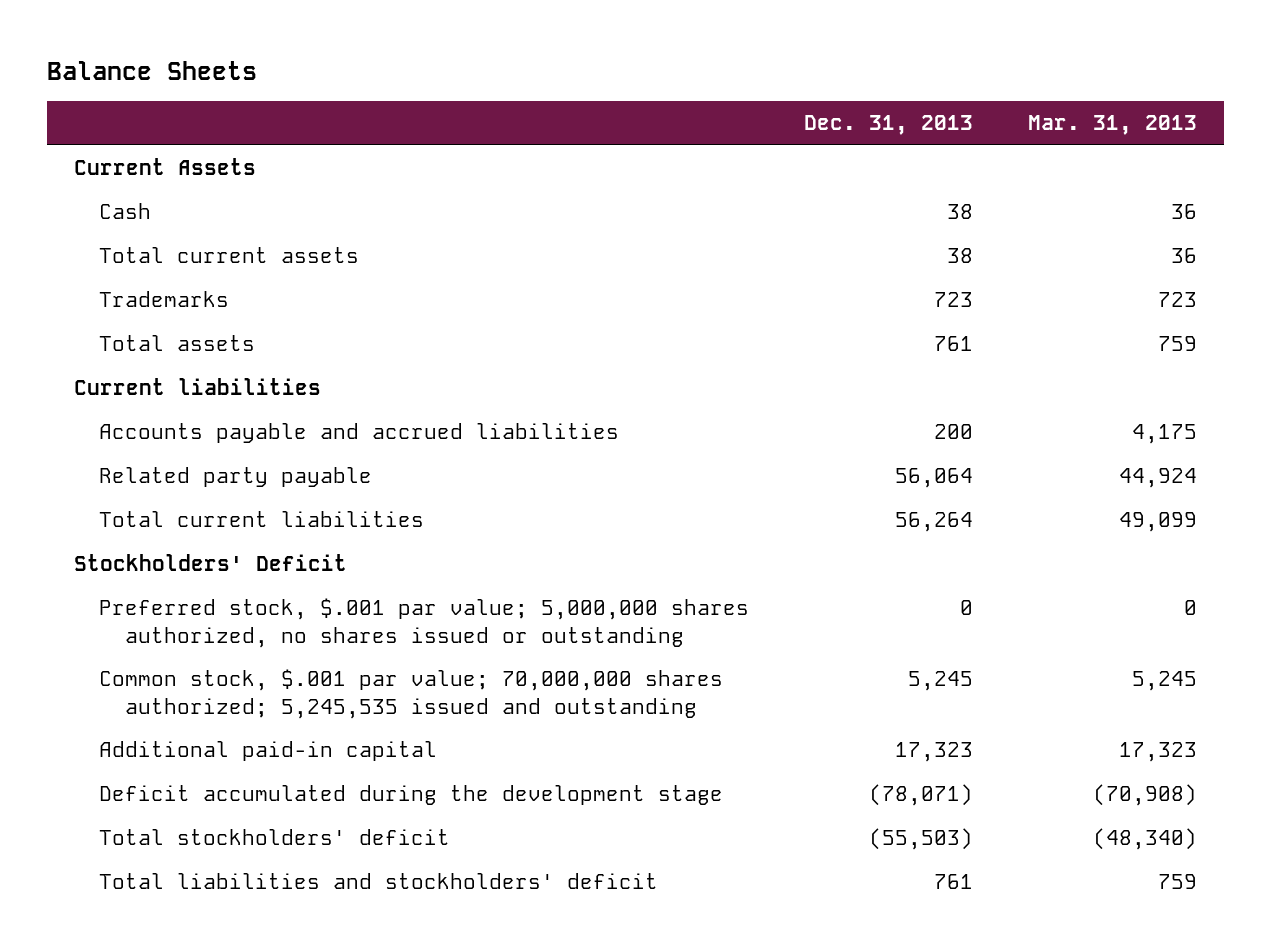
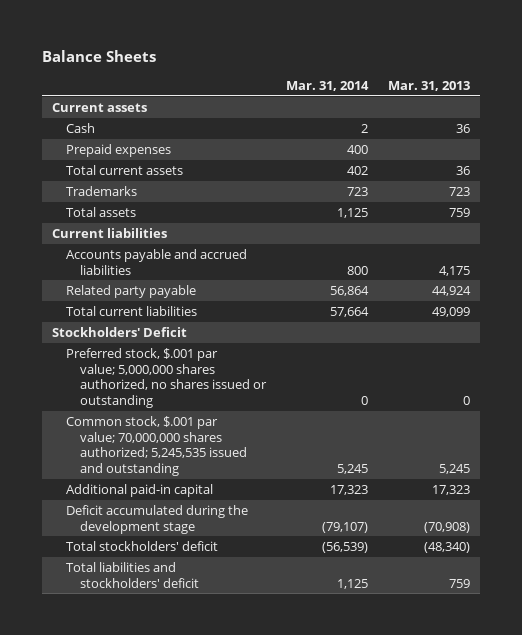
[804,115,974,136] Dec. 31, 2013 -> none
none -> [285,80,369,91] Mar. 31, 2014
[74,158,257,176] Current Assets -> [52,102,148,112] Current assets
none -> [66,143,172,157] Prepaid expenses

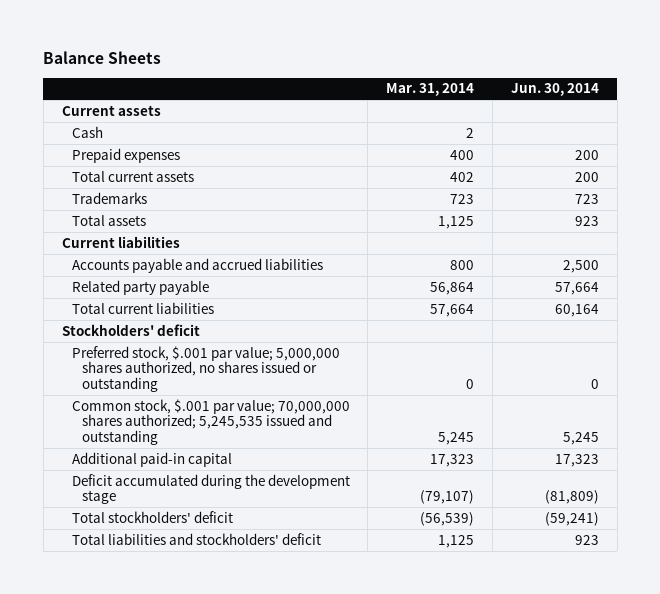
[387,80,470,91] Mar. 31, 2013 -> none
none -> [510,83,599,97] Jun. 30, 2014
[52,326,188,337] Stockholders' Deficit -> [61,323,200,336] Stockholders' deficit

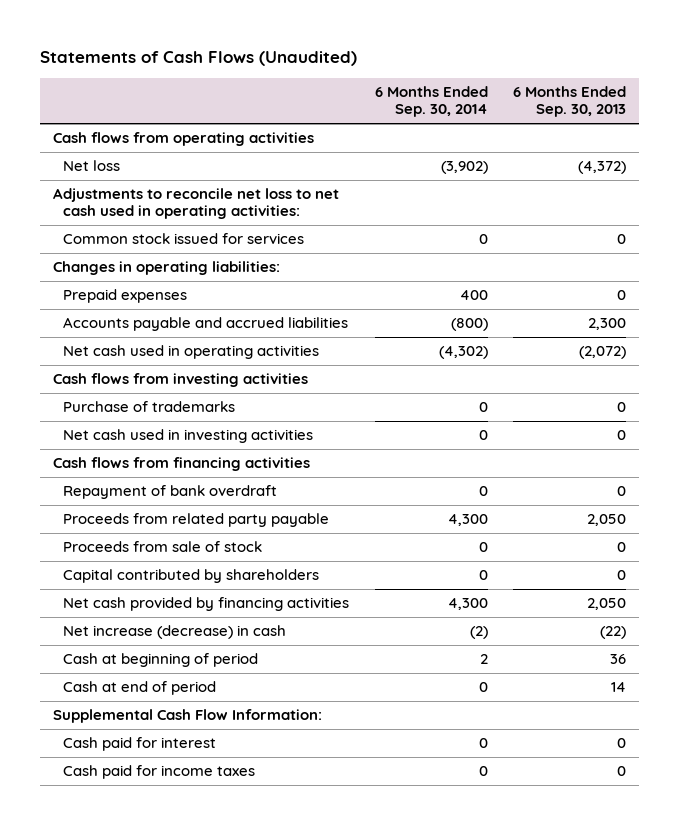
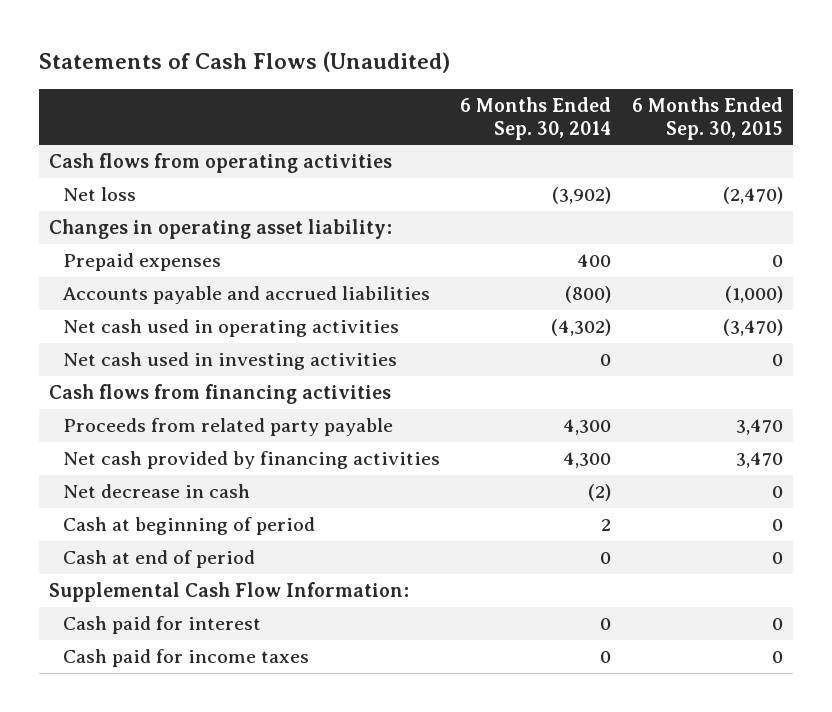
[512,86,626,118] 6 Months Ended Sep. 30, 2013 -> none
none -> [631,96,783,140] 6 Months Ended Sep. 30, 2015
[52,188,339,220] Adjustments to reconcile net loss to net cash used in operating activities: -> none
[63,233,305,245] Common stock issued for services -> none
[52,261,280,276] Changes in operating liabilities: -> [49,219,393,240] Changes in operating asset liability:
[52,373,308,388] Cash flows from investing activities -> none
[63,401,236,413] Purchase of trademarks -> none
[63,485,278,500] Repayment of bank overdraft -> none
[63,541,263,553] Proceeds from sale of stock -> none
[63,569,320,584] Capital contributed by shareholders -> none
[63,625,287,640] Net increase (decrease) in cash -> [62,484,250,499] Net decrease in cash

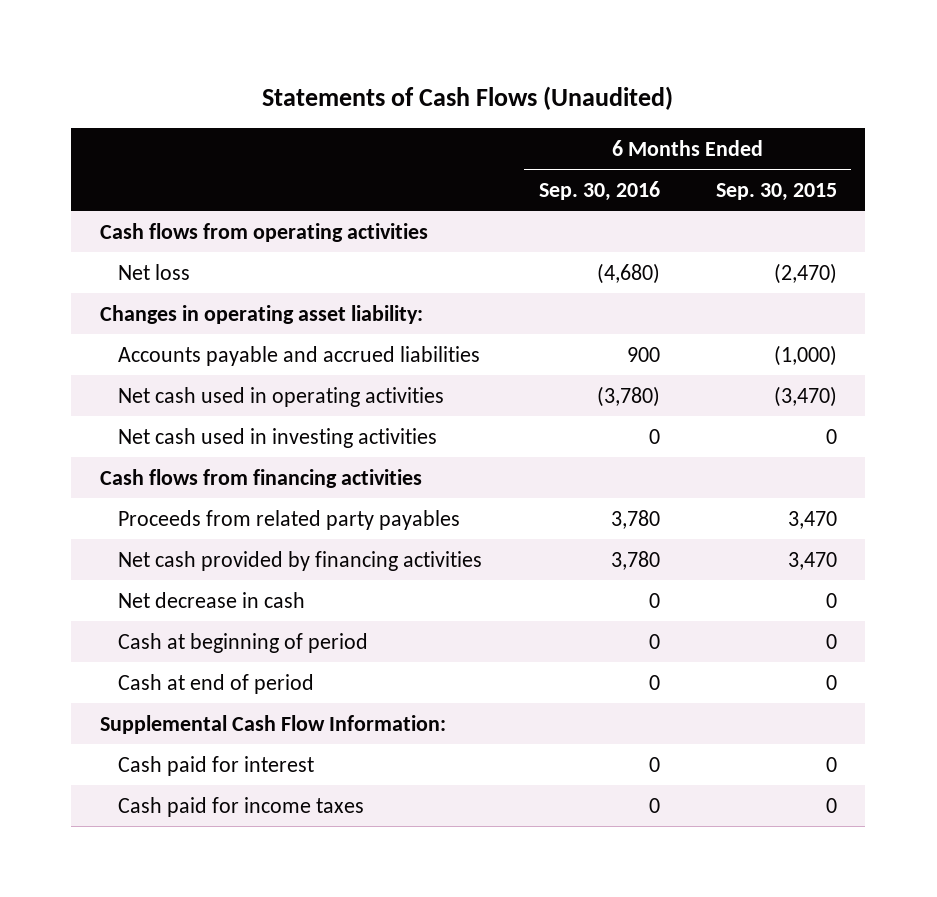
[460,96,612,140] 6 Months Ended Sep. 30, 2014 -> none
none -> [538,180,660,201] Sep. 30, 2016
[62,253,221,272] Prepaid expenses -> none
[62,418,393,437] Proceeds from related party payable -> [117,509,460,530] Proceeds from related party payables

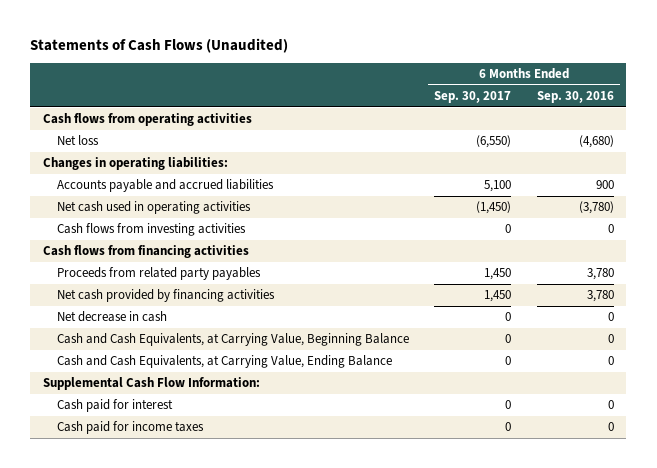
[716,182,838,201] Sep. 30, 2015 -> none
none -> [434,91,512,104] Sep. 30, 2017
[99,304,423,324] Changes in operating asset liability: -> [42,157,228,171] Changes in operating liabilities:
[117,427,437,448] Net cash used in investing activities -> [56,223,246,237] Cash flows from investing activities
[117,632,368,653] Cash at beginning of period -> [56,333,409,347] Cash and Cash Equivalents, at Carrying Value, Beginning Balance
[117,673,314,694] Cash at end of period -> [56,355,392,369] Cash and Cash Equivalents, at Carrying Value, Ending Balance

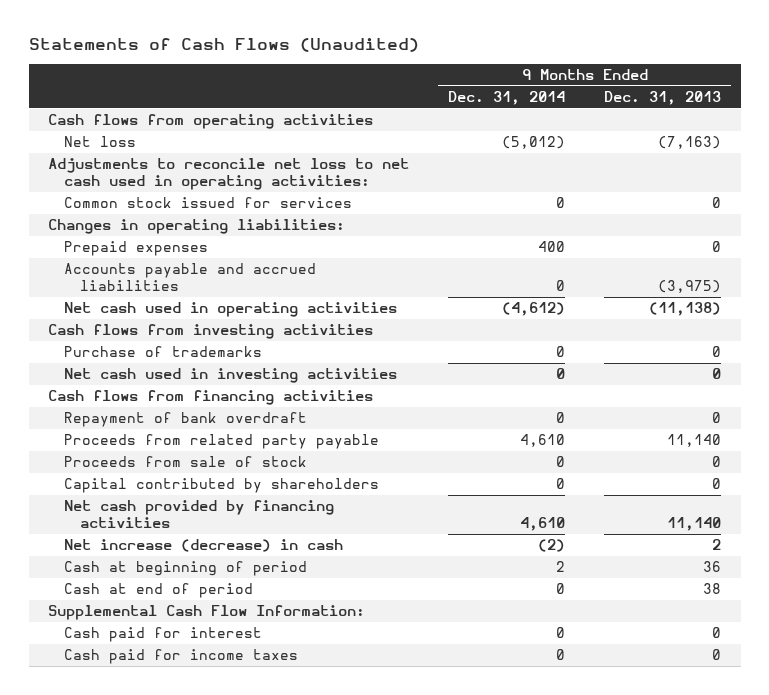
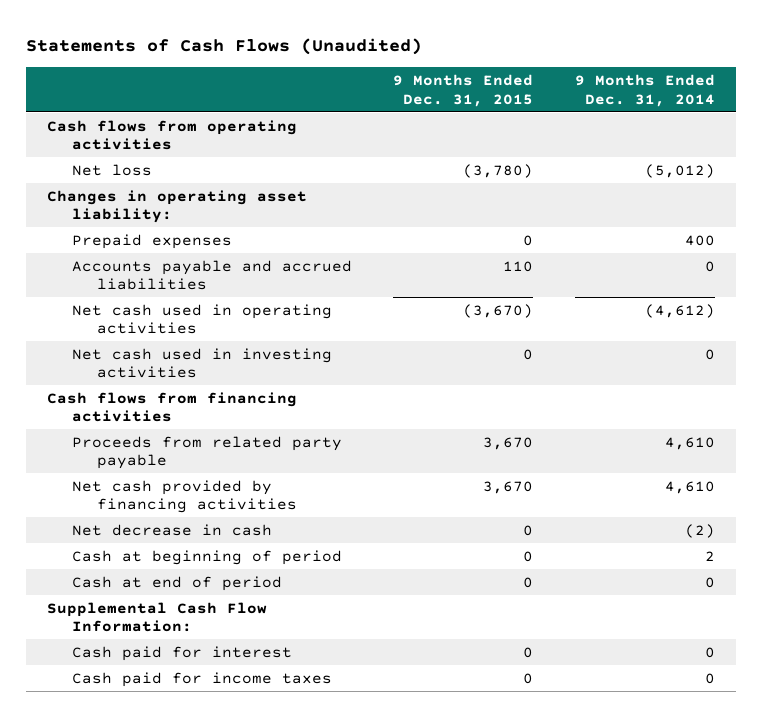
[604,90,722,105] Dec. 31, 2013 -> none
none -> [393,73,534,107] 9 Months Ended Dec. 31, 2015
[48,158,410,191] Adjustments to reconcile net loss to net cash used in operating activities: -> none
[64,197,353,209] Common stock issued for services -> none
[48,219,346,235] Changes in operating liabilities: -> [46,189,307,224] Changes in operating asset liability:
[48,324,374,340] Cash flows from investing activities -> none
[64,346,263,358] Purchase of trademarks -> none
[64,412,308,428] Repayment of bank overdraft -> none
[64,456,308,468] Proceeds from sale of stock -> none
[64,478,380,494] Capital contributed by shareholders -> none
[64,539,344,553] Net increase (decrease) in cash -> [71,523,272,536] Net decrease in cash

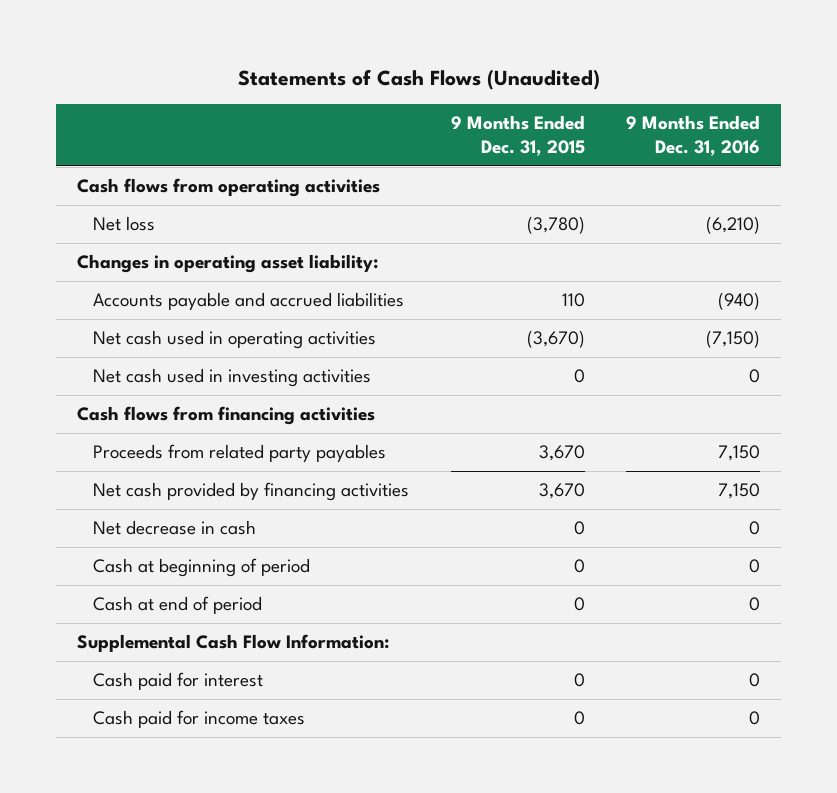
[575,73,716,107] 9 Months Ended Dec. 31, 2014 -> none
none -> [626,115,761,156] 9 Months Ended Dec. 31, 2016
[71,233,232,249] Prepaid expenses -> none
[71,435,342,470] Proceeds from related party payable -> [92,444,386,463] Proceeds from related party payables

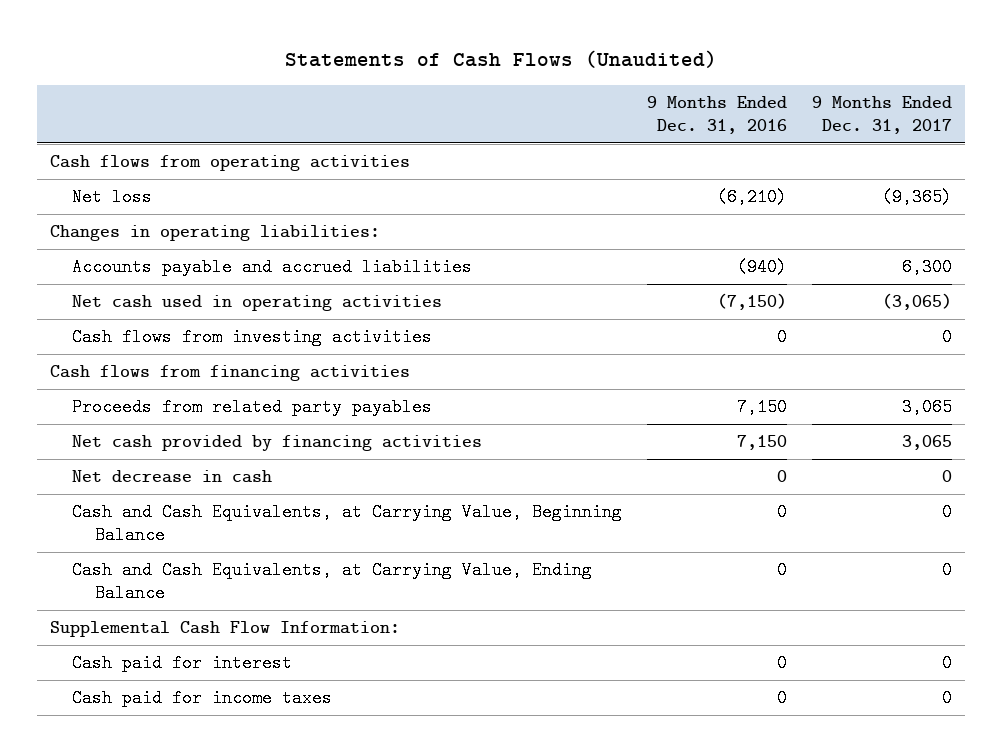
[450,115,585,156] 9 Months Ended Dec. 31, 2015 -> none
none -> [812,96,953,135] 9 Months Ended Dec. 31, 2017
[76,254,378,274] Changes in operating asset liability: -> [49,225,380,242] Changes in operating liabilities:
[92,368,371,388] Net cash used in investing activities -> [72,328,433,347] Cash flows from investing activities
[92,558,310,578] Cash at beginning of period -> [72,503,623,545] Cash and Cash Equivalents, at Carrying Value, Beginning Balance
[92,596,262,615] Cash at end of period -> [72,561,593,603] Cash and Cash Equivalents, at Carrying Value, Ending Balance

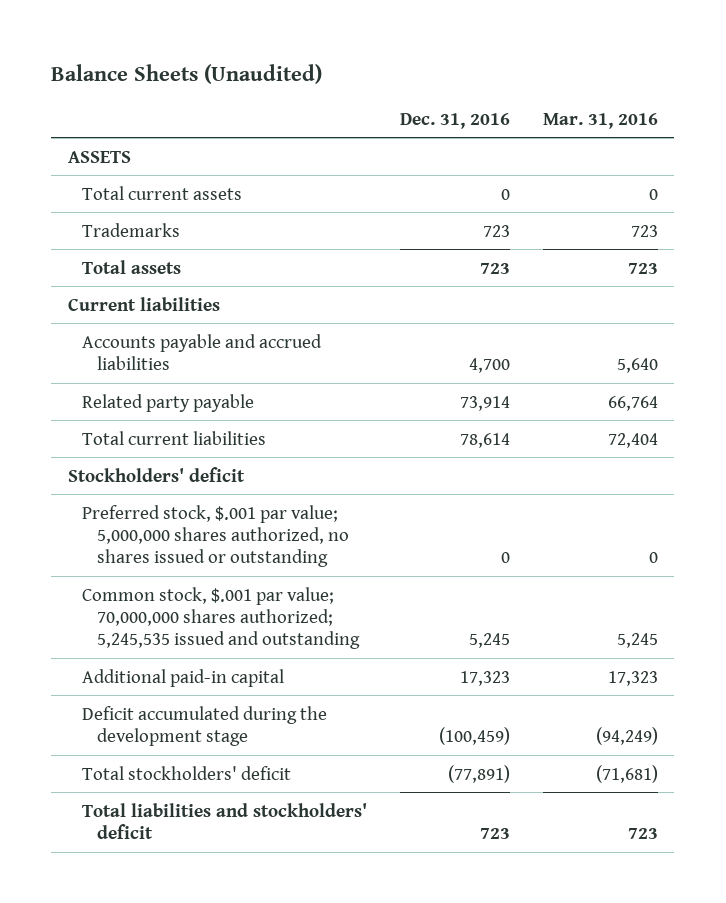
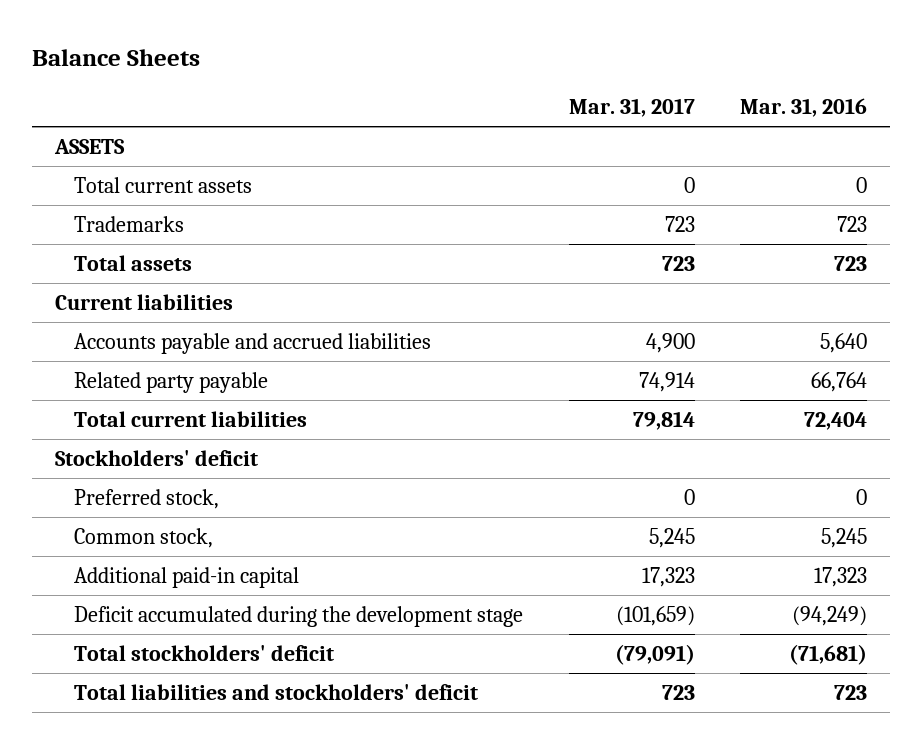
[51,64,323,85] Balance Sheets (Unaudited) -> [32,48,201,66] Balance Sheets
[400,112,511,129] Dec. 31, 2016 -> none
none -> [568,98,695,118] Mar. 31, 2017
[82,504,349,568] Preferred stock, $.001 par value; 5,000,000 shares authorized, no shares issued or outstanding -> [73,488,219,509] Preferred stock,
[82,586,360,650] Common stock, $.001 par value; 70,000,000 shares authorized; 5,245,535 issued and outstanding -> [73,527,213,548] Common stock,

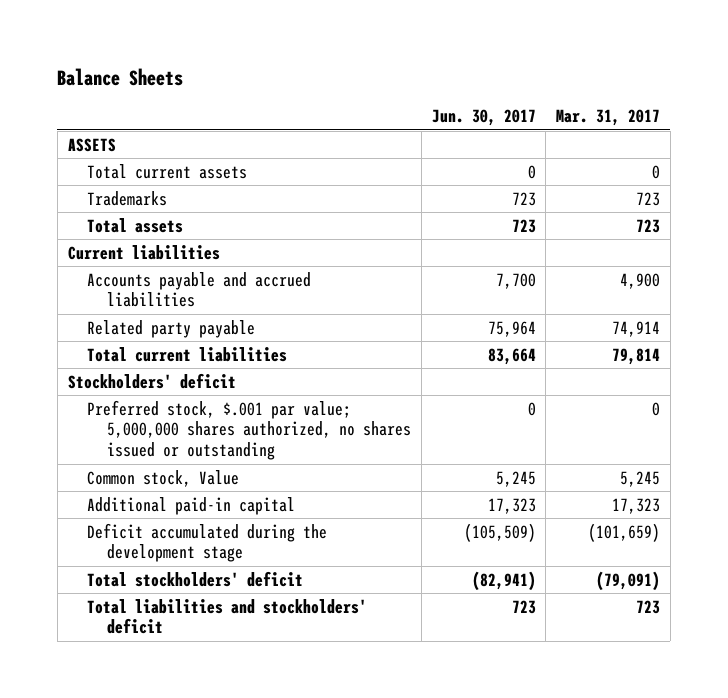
[740,98,868,118] Mar. 31, 2016 -> none
none -> [431,109,536,127] Jun. 30, 2017
[73,488,219,509] Preferred stock, -> [87,399,412,461] Preferred stock, $.001 par value; 5,000,000 shares authorized, no shares issued or outstanding
[73,527,213,548] Common stock, -> [87,469,240,487] Common stock, Value

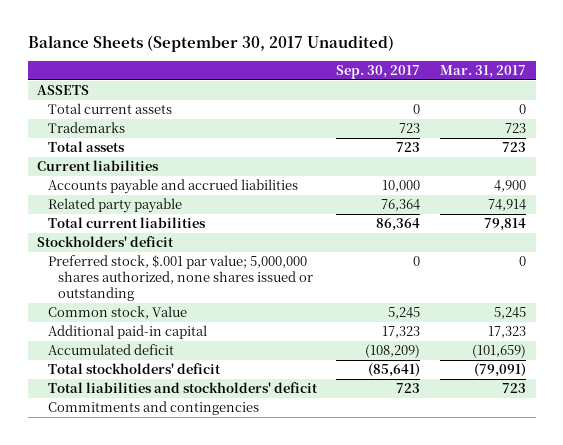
[57,67,184,86] Balance Sheets -> [27,34,394,52] Balance Sheets (September 30, 2017 Unaudited)
[431,109,536,127] Jun. 30, 2017 -> none
none -> [336,65,421,80] Sep. 30, 2017
[87,399,412,461] Preferred stock, $.001 par value; 5,000,000 shares authorized, no shares issued or outstanding -> [47,255,314,302] Preferred stock, $.001 par value; 5,000,000 shares authorized, none shares issued or outstanding
[87,522,328,563] Deficit accumulated during the development stage -> [47,344,174,356] Accumulated deficit
none -> [47,401,259,416] Commitments and contingencies

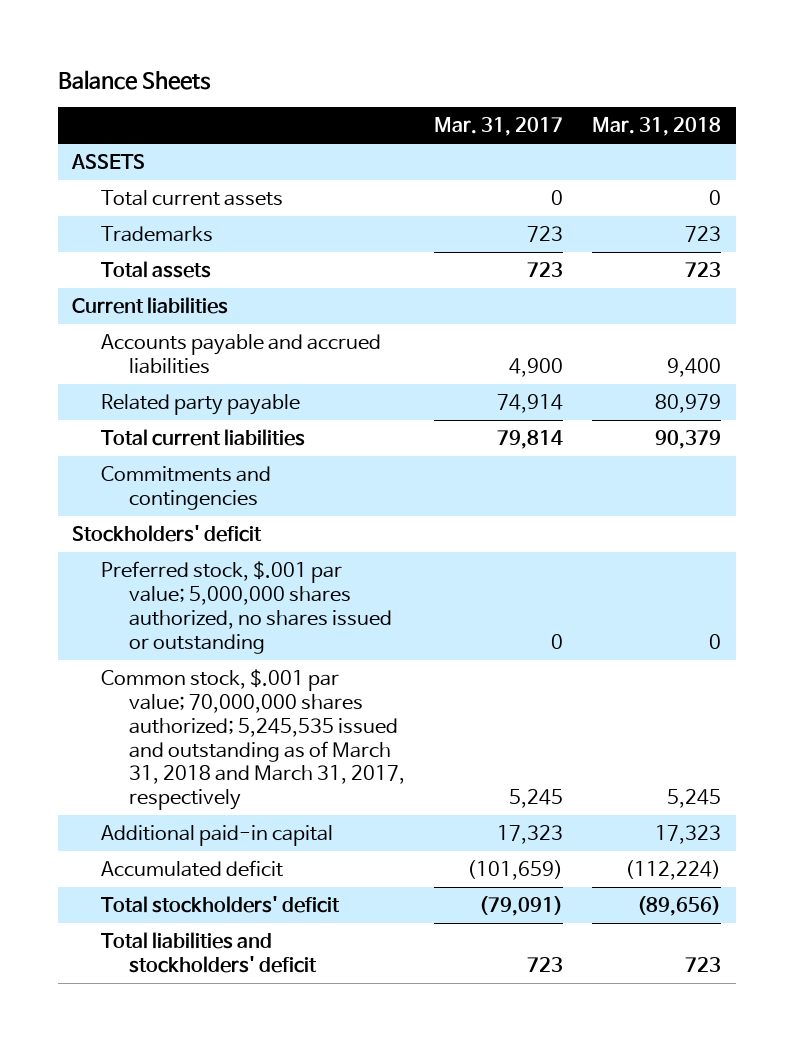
[27,34,394,52] Balance Sheets (September 30, 2017 Unaudited) -> [57,69,211,90] Balance Sheets
[336,65,421,80] Sep. 30, 2017 -> none
none -> [591,117,721,137] Mar. 31, 2018
[47,401,259,416] Commitments and contingencies -> [100,466,271,510] Commitments and contingencies
[47,255,314,302] Preferred stock, $.001 par value; 5,000,000 shares authorized, none shares issued or outstanding -> [100,561,392,654] Preferred stock, $.001 par value; 5,000,000 shares authorized, no shares issued or outstanding
[47,306,187,320] Common stock, Value -> [100,669,405,811] Common stock, $.001 par value; 70,000,000 shares authorized; 5,245,535 issued and outstanding as of March 31, 2018 and March 31, 2017, respectively

